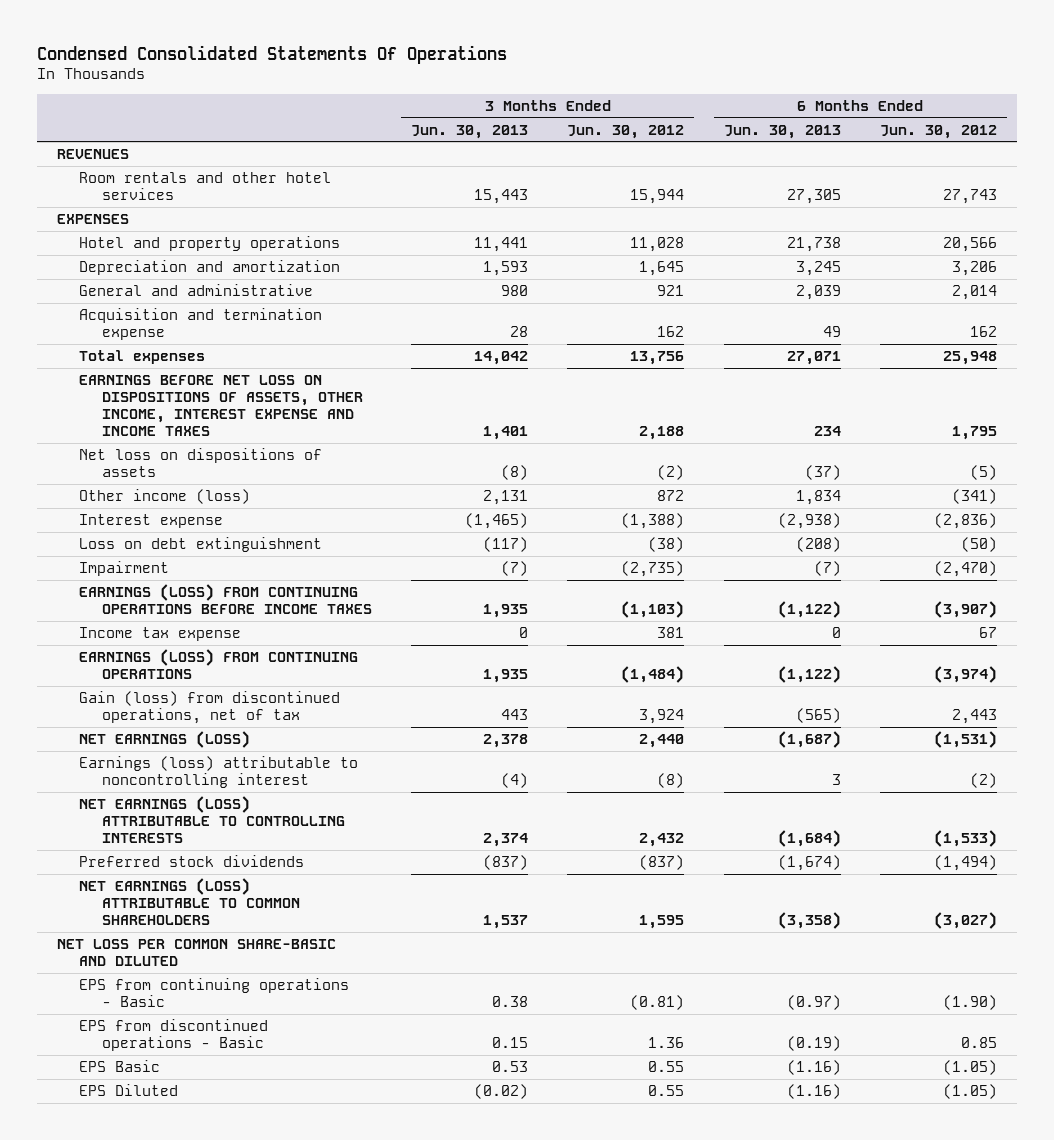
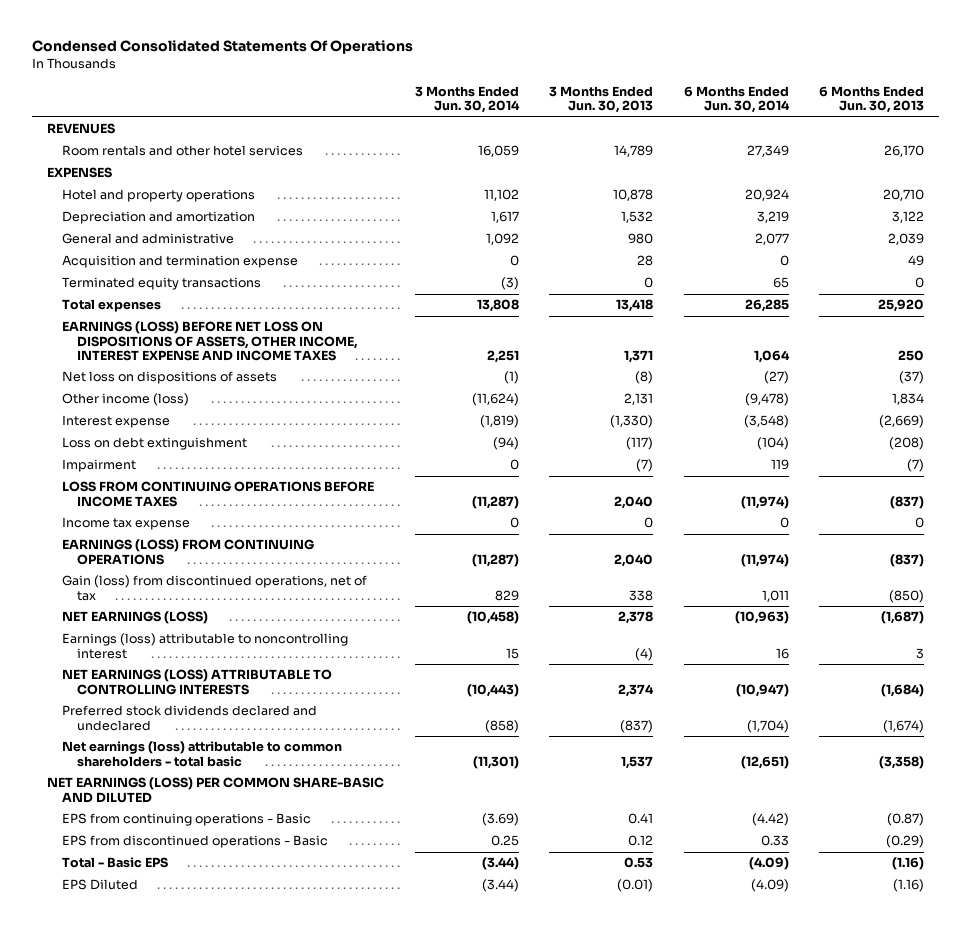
[567,124,685,139] Jun. 30, 2012 -> none
[879,124,997,139] Jun. 30, 2012 -> none
none -> [414,85,520,114] 3 Months Ended Jun. 30, 2014
none -> [683,85,790,114] 6 Months Ended Jun. 30, 2014
[474,189,529,205] 15,443 -> [614,145,654,158] 14,789
[786,189,841,205] 27,305 -> [883,145,924,158] 26,170
[474,236,529,252] 11,441 -> [613,189,654,202] 10,878
[786,236,841,252] 21,738 -> [882,189,924,202] 20,710
[483,260,529,276] 1,593 -> [621,211,654,224] 1,532
[795,260,841,276] 3,245 -> [891,211,924,224] 3,122
none -> [61,277,261,291] Terminated equity transactions
[474,350,529,365] 14,042 -> [616,299,654,313] 13,418
[786,350,841,365] 27,071 -> [877,299,924,313] 25,920
[79,374,363,437] EARNINGS BEFORE NET LOSS ON DISPOSITIONS OF ASSETS, OTHER INCOME, INTEREST EXPENSE AND INCOME TAXES -> [61,321,358,362] EARNINGS (LOSS) BEFORE NET LOSS ON DISPOSITIONS OF ASSETS, OTHER INCOME, INTEREST EXPENSE AND INCOME TAXES
[483,426,529,441] 1,401 -> [624,350,654,364] 1,371
[813,426,841,437] 234 -> [897,350,924,362] 250
[465,512,529,529] (1,465) -> [610,415,654,429] (1,330)
[777,512,841,529] (2,938) -> [878,415,924,429] (2,669)
[79,583,372,615] EARNINGS (LOSS) FROM CONTINUING OPERATIONS BEFORE INCOME TAXES -> [61,481,374,507] LOSS FROM CONTINUING OPERATIONS BEFORE INCOME TAXES
[483,604,529,619] 1,935 -> [614,495,654,509] 2,040
[777,601,841,619] (1,122) -> [889,495,924,509] (837)
[483,669,529,684] 1,935 -> [614,553,654,567] 2,040
[777,666,841,684] (1,122) -> [889,553,924,567] (837)
[501,709,529,721] 443 -> [629,589,654,601] 338
[795,708,841,724] (565) -> [888,589,924,603] (850)
[79,854,305,867] Preferred stock dividends -> [61,705,317,731] Preferred stock dividends declared and undeclared
[79,877,300,926] NET EARNINGS (LOSS) ATTRIBUTABLE TO COMMON SHAREHOLDERS -> [61,741,342,767] Net earnings (loss) attributable to common shareholders - total basic
[56,938,336,967] NET LOSS PER COMMON SHARE-BASIC AND DILUTED -> [47,777,385,803] NET EARNINGS (LOSS) PER COMMON SHARE-BASIC AND DILUTED
[492,996,529,1008] 0.38 -> [628,813,654,825] 0.41
[786,995,841,1011] (0.97) -> [886,813,924,827] (0.87)
[492,1037,529,1049] 0.15 -> [628,835,654,847] 0.12
[786,1036,841,1052] (0.19) -> [885,835,924,849] (0.29)
[79,1059,161,1072] EPS Basic -> [61,857,168,869] Total - Basic EPS
[474,1083,529,1099] (0.02) -> [617,879,654,893] (0.01)

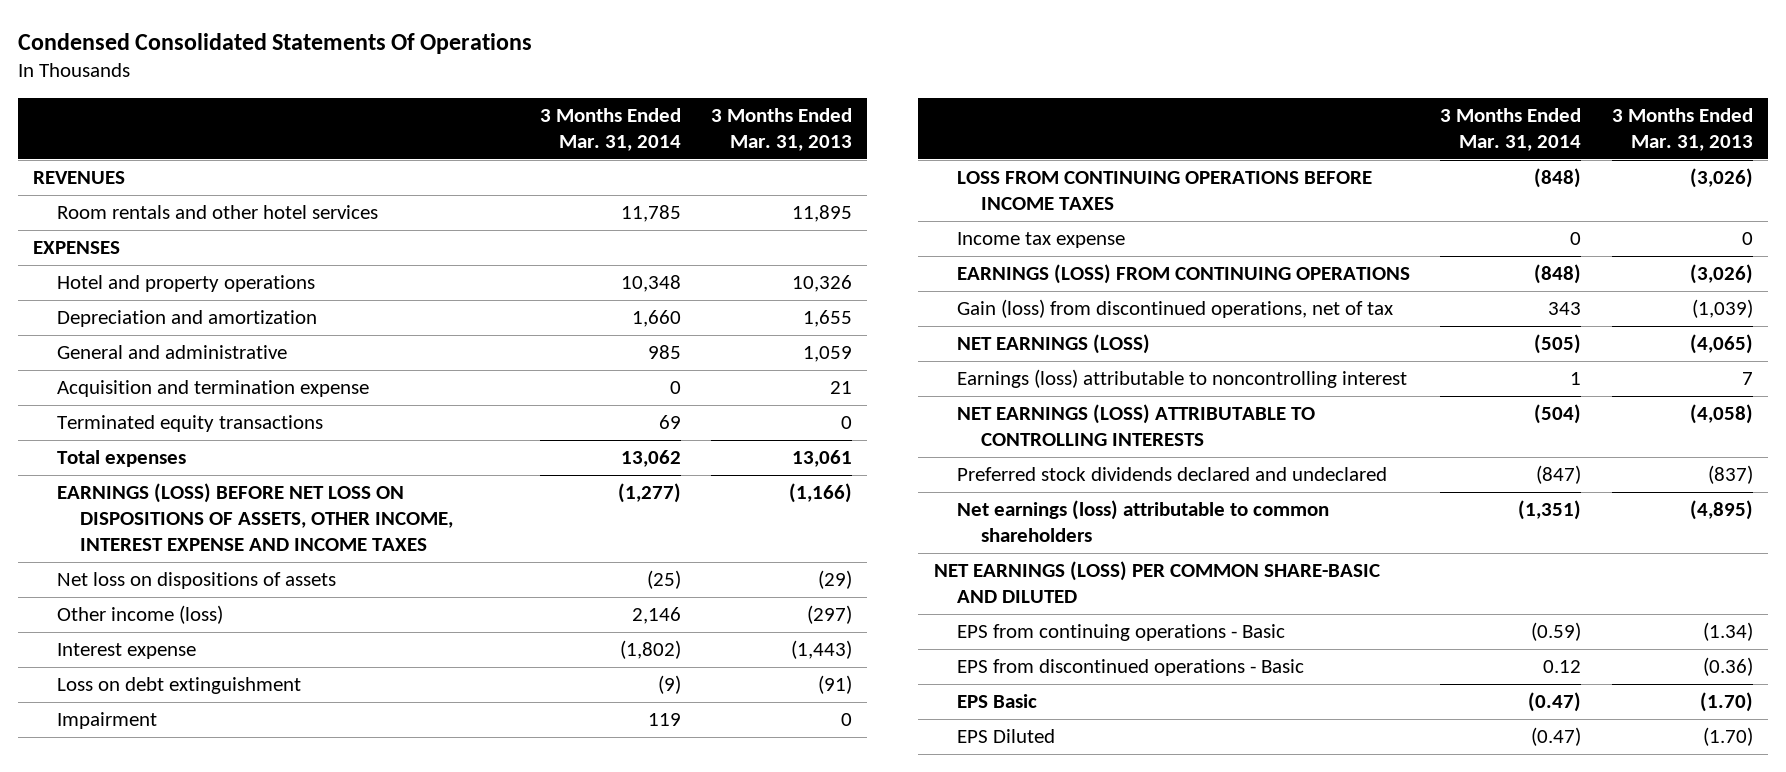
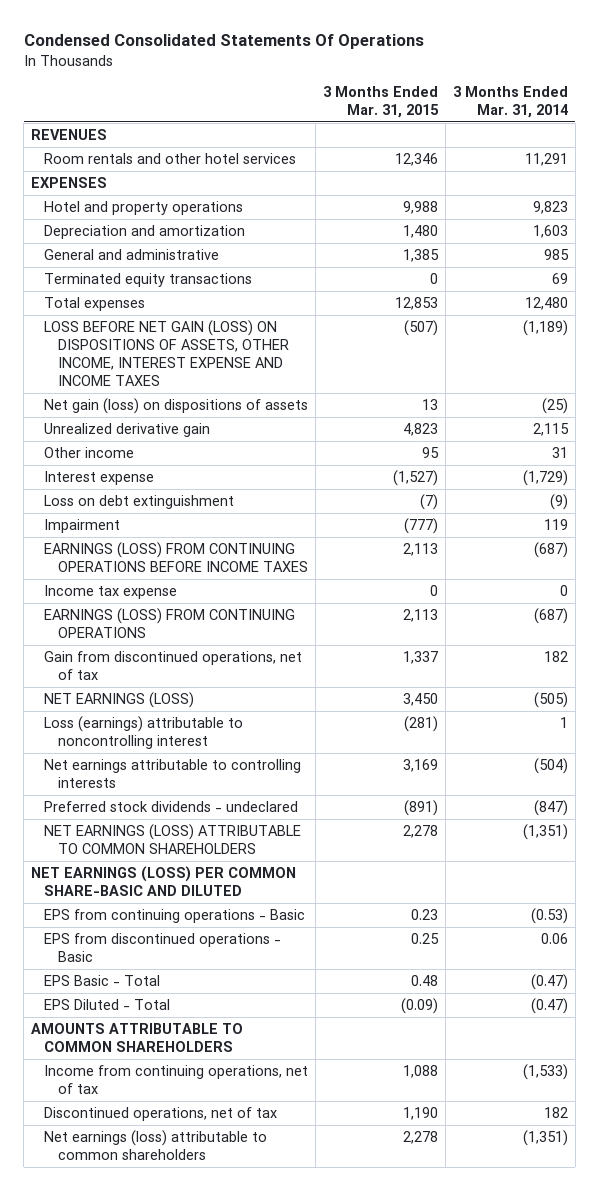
[711,107,853,151] 3 Months Ended Mar. 31, 2013 -> none
none -> [323,85,440,119] 3 Months Ended Mar. 31, 2015
[621,204,682,222] 11,785 -> [524,153,568,167] 11,291
[621,274,682,292] 10,348 -> [532,201,568,215] 9,823
[632,309,682,327] 1,660 -> [532,225,568,239] 1,603
[56,379,369,397] Acquisition and termination expense -> none
[621,449,682,467] 13,062 -> [524,297,568,311] 12,480
[56,482,454,551] EARNINGS (LOSS) BEFORE NET LOSS ON DISPOSITIONS OF ASSETS, OTHER INCOME, INTEREST EXPENSE AND INCOME TAXES -> [44,320,289,387] LOSS BEFORE NET GAIN (LOSS) ON DISPOSITIONS OF ASSETS, OTHER INCOME, INTEREST EXPENSE AND INCOME TAXES
[618,482,682,503] (1,277) -> [522,320,568,337] (1,189)
[56,571,336,589] Net loss on dispositions of assets -> [44,398,309,415] Net gain (loss) on dispositions of assets
none -> [44,423,211,438] Unrealized derivative gain
[56,604,223,624] Other income (loss) -> [44,447,135,459] Other income
[632,606,682,624] 2,146 -> [551,447,568,459] 31
[620,639,682,659] (1,802) -> [522,470,568,487] (1,729)
[957,170,1373,210] LOSS FROM CONTINUING OPERATIONS BEFORE INCOME TAXES -> [44,542,308,573] EARNINGS (LOSS) FROM CONTINUING OPERATIONS BEFORE INCOME TAXES
[1534,167,1582,188] (848) -> [533,542,568,559] (687)
[1534,263,1582,284] (848) -> [533,608,568,625] (687)
[957,298,1394,318] Gain (loss) from discontinued operations, net of tax -> [44,651,303,681] Gain from discontinued operations, net of tax
[1548,301,1582,315] 343 -> [543,651,568,663] 182
[957,368,1408,388] Earnings (loss) attributable to noncontrolling interest -> [44,716,244,750] Loss (earnings) attributable to noncontrolling interest
[957,403,1316,446] NET EARNINGS (LOSS) ATTRIBUTABLE TO CONTROLLING INTERESTS -> [44,759,302,789] Net earnings attributable to controlling interests
[957,466,1388,481] Preferred stock dividends declared and undeclared -> [44,801,299,813] Preferred stock dividends - undeclared
none -> [44,824,302,855] NET EARNINGS (LOSS) ATTRIBUTABLE TO COMMON SHAREHOLDERS
[1531,621,1582,641] (0.59) -> [530,908,568,925] (0.53)
[1543,659,1582,673] 0.12 -> [540,933,568,945] 0.06
[957,693,1038,708] EPS Basic -> [44,975,161,987] EPS Basic - Total
[957,728,1056,743] EPS Diluted -> [44,999,171,1011] EPS Diluted - Total
none -> [31,1023,244,1053] AMOUNTS ATTRIBUTABLE TO COMMON SHAREHOLDERS
none -> [44,1065,309,1095] Income from continuing operations, net of tax
none -> [44,1107,278,1122] Discontinued operations, net of tax
[957,499,1330,542] Net earnings (loss) attributable to common shareholders -> [44,1130,268,1161] Net earnings (loss) attributable to common shareholders

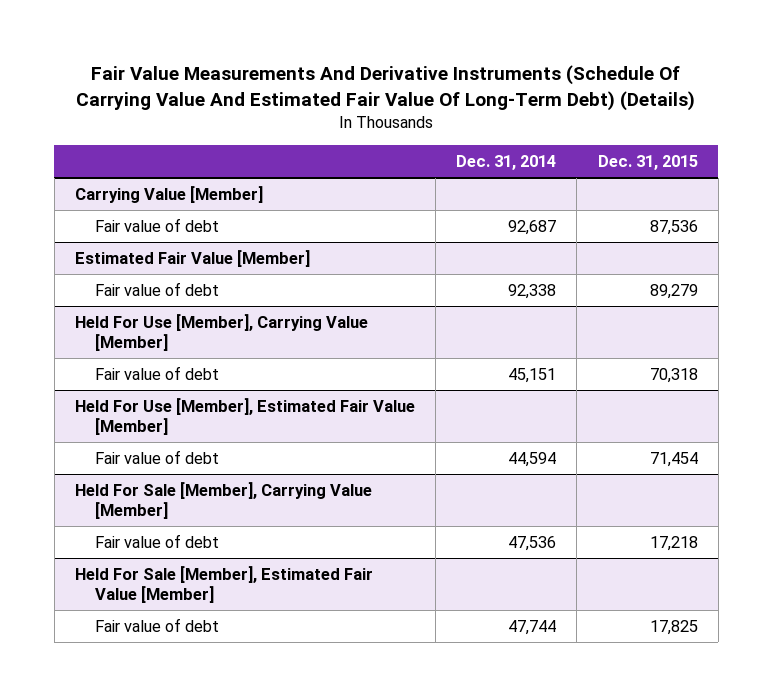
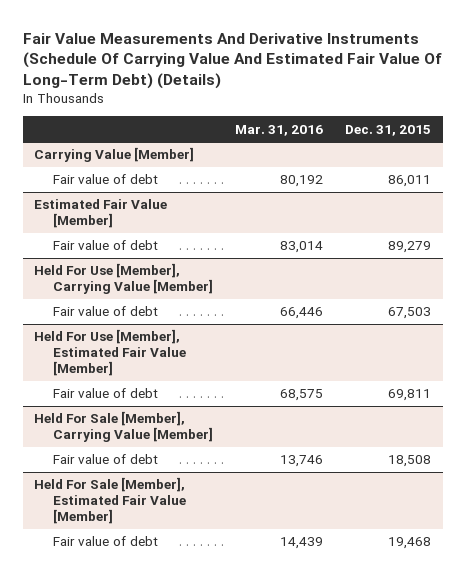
[456,154,557,170] Dec. 31, 2014 -> none
none -> [235,124,324,136] Mar. 31, 2016
[649,220,698,236] 87,536 -> [388,175,432,188] 86,011
[649,368,698,384] 70,318 -> [388,307,432,320] 67,503
[649,452,698,468] 71,454 -> [388,389,432,402] 69,811
[649,536,698,552] 17,218 -> [388,455,432,468] 18,508
[649,620,698,636] 17,825 -> [388,537,432,550] 19,468

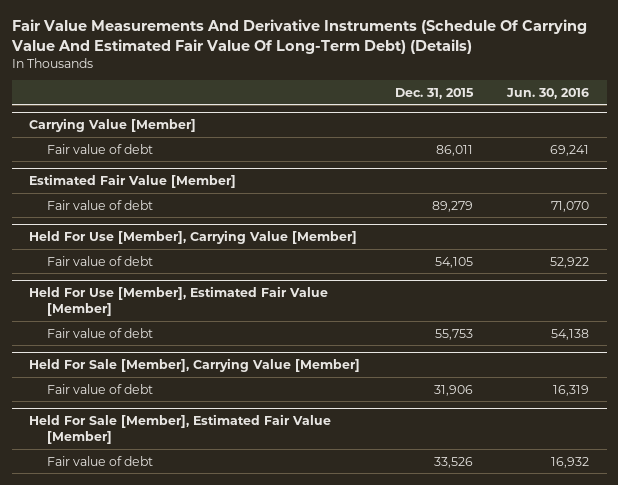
[235,124,324,136] Mar. 31, 2016 -> none
none -> [506,87,590,99] Jun. 30, 2016
[388,307,432,320] 67,503 -> [434,256,473,268] 54,105
[388,389,432,402] 69,811 -> [434,328,473,340] 55,753
[388,455,432,468] 18,508 -> [433,384,473,396] 31,906
[388,537,432,550] 19,468 -> [433,456,473,468] 33,526

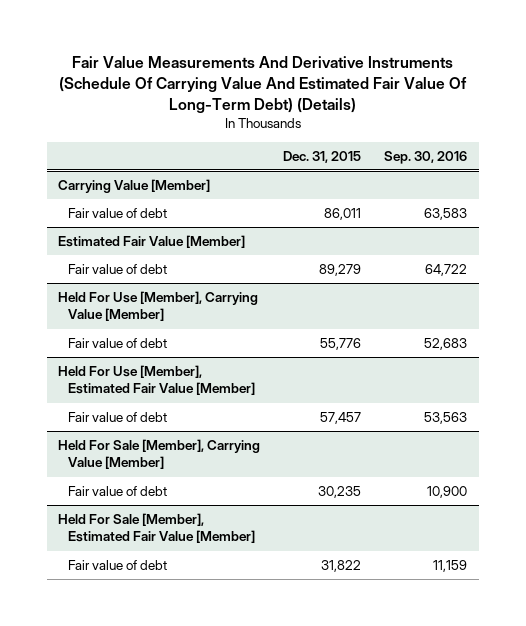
[506,87,590,99] Jun. 30, 2016 -> none
none -> [384,150,468,164] Sep. 30, 2016
[434,256,473,268] 54,105 -> [320,337,362,350] 55,776
[434,328,473,340] 55,753 -> [320,411,362,424] 57,457
[433,384,473,396] 31,906 -> [318,485,362,498] 30,235
[433,456,473,468] 33,526 -> [321,559,362,572] 31,822

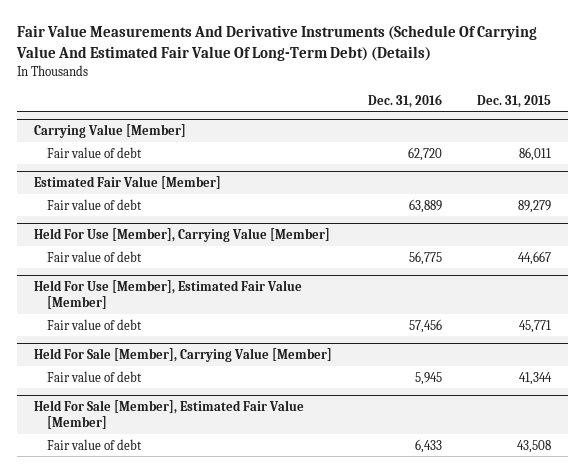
[384,150,468,164] Sep. 30, 2016 -> none
none -> [367,93,442,108] Dec. 31, 2016
[320,337,362,350] 55,776 -> [517,250,551,265] 44,667
[320,411,362,424] 57,457 -> [518,319,551,333] 45,771
[318,485,362,498] 30,235 -> [518,371,552,385] 41,344
[321,559,362,572] 31,822 -> [516,439,551,453] 43,508

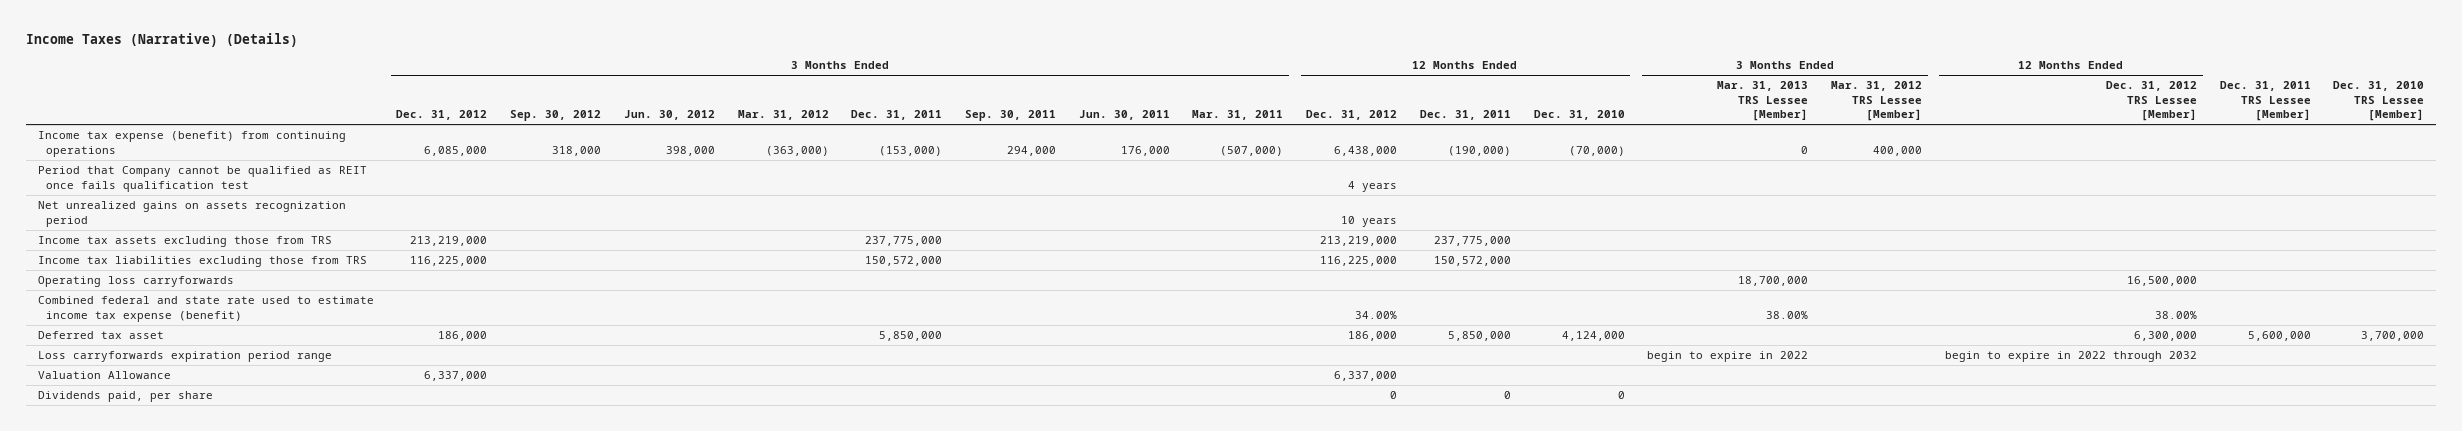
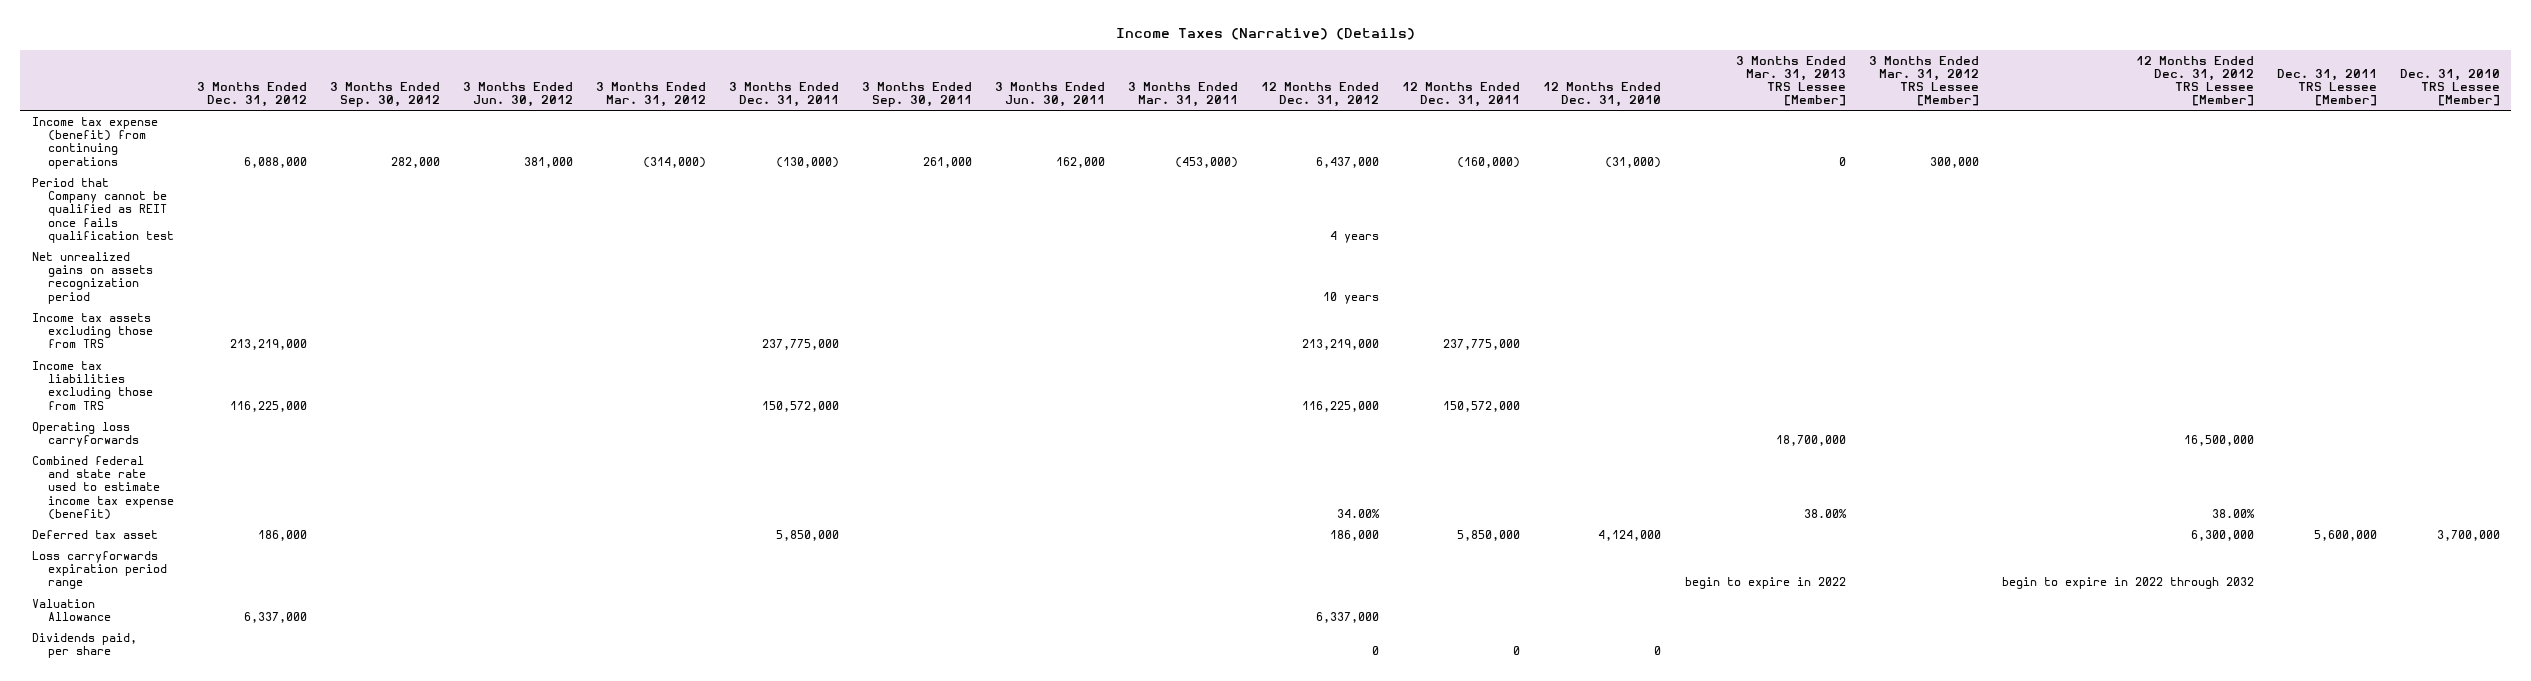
[424,145,488,156] 6,085,000 -> [244,156,308,168] 6,088,000
[552,145,602,156] 318,000 -> [391,156,441,168] 282,000
[665,145,715,156] 398,000 -> [524,156,574,168] 381,000
[765,145,829,156] (363,000) -> [643,156,707,168] (314,000)
[879,145,943,156] (153,000) -> [776,156,840,168] (130,000)
[1007,145,1057,156] 294,000 -> [923,156,973,168] 261,000
[1120,145,1170,156] 176,000 -> [1056,156,1106,168] 162,000
[1220,145,1284,156] (507,000) -> [1175,156,1239,168] (453,000)
[1334,145,1398,156] 6,438,000 -> [1316,156,1380,168] 6,437,000
[1447,145,1511,156] (190,000) -> [1457,156,1521,168] (160,000)
[1568,145,1625,156] (70,000) -> [1605,156,1662,168] (31,000)
[1873,145,1923,156] 400,000 -> [1929,156,1979,168] 300,000

